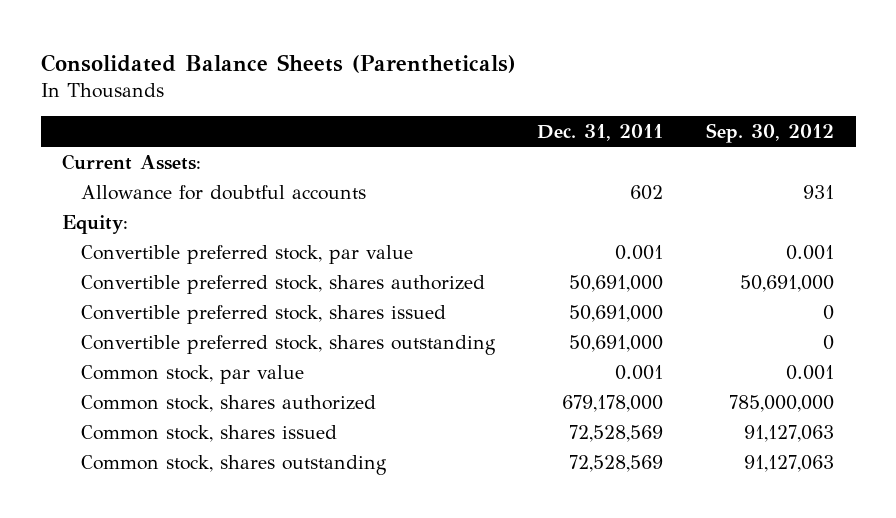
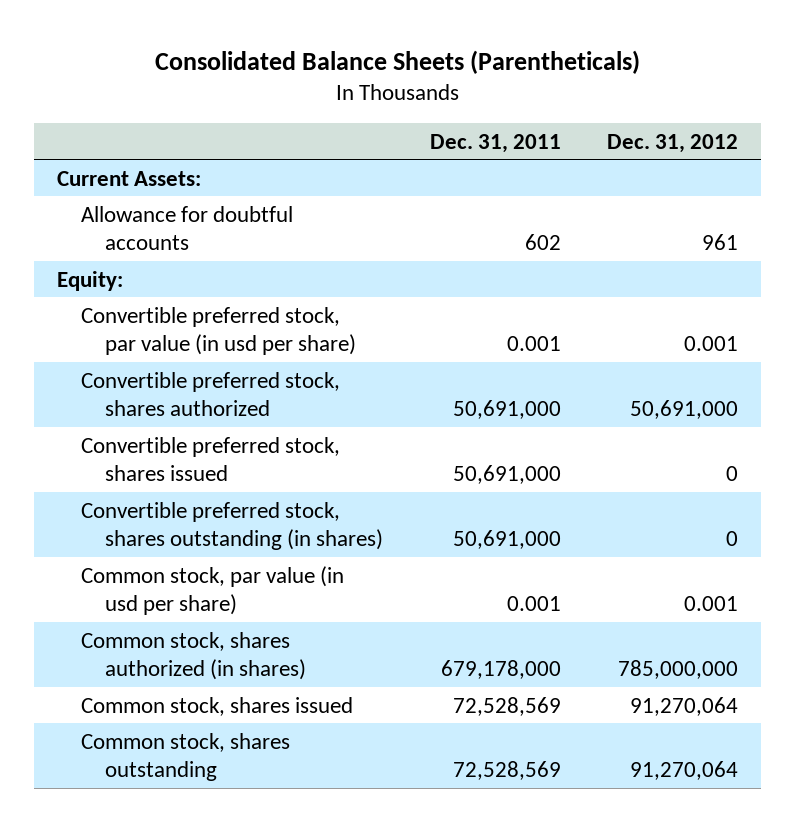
[706,123,835,144] Sep. 30, 2012 -> none
none -> [606,133,738,153] Dec. 31, 2012
[80,244,413,264] Convertible preferred stock, par value -> [81,306,357,356] Convertible preferred stock, par value (in usd per share)
[80,334,496,355] Convertible preferred stock, shares outstanding -> [81,501,384,551] Convertible preferred stock, shares outstanding (in shares)
[80,364,304,384] Common stock, par value -> [81,565,345,616] Common stock, par value (in usd per share)
[80,394,376,412] Common stock, shares authorized -> [81,631,307,681] Common stock, shares authorized (in shares)

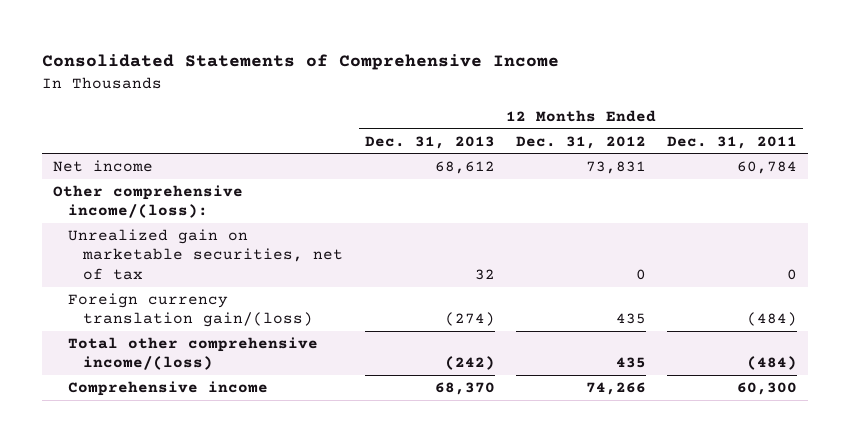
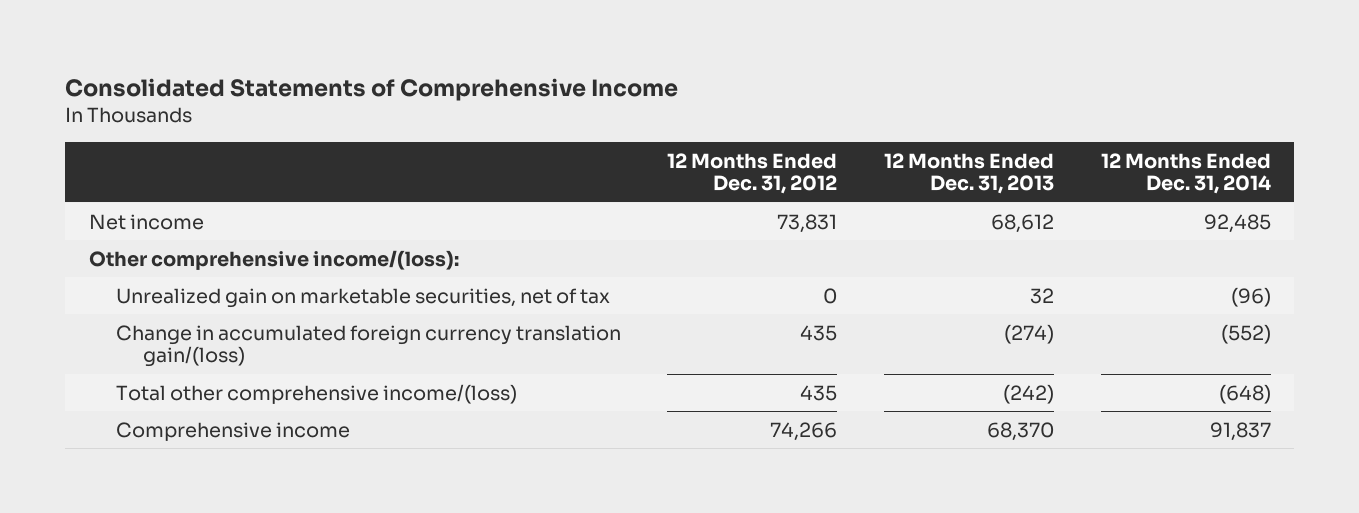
[667,135,798,149] Dec. 31, 2011 -> none
none -> [1100,152,1271,195] 12 Months Ended Dec. 31, 2014
[67,293,314,328] Foreign currency translation gain/(loss) -> [115,324,621,368] Change in accumulated foreign currency translation gain/(loss)

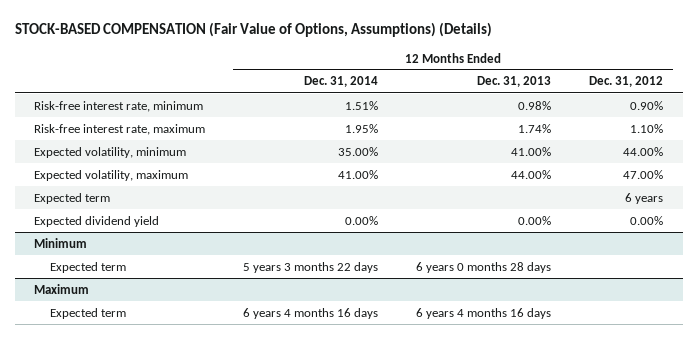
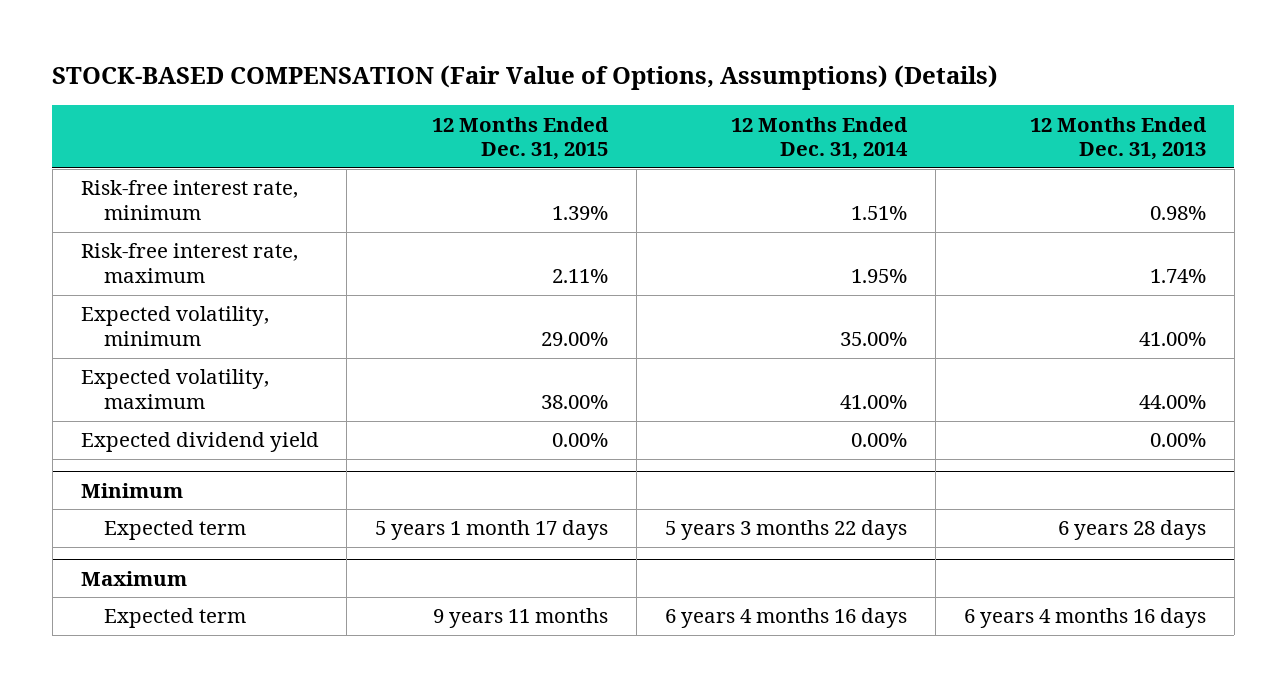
[589,76,664,88] Dec. 31, 2012 -> none
none -> [432,116,610,161] 12 Months Ended Dec. 31, 2015
[33,192,110,204] Expected term -> none
[416,261,552,273] 6 years 0 months 28 days -> [1057,520,1206,541] 6 years 28 days

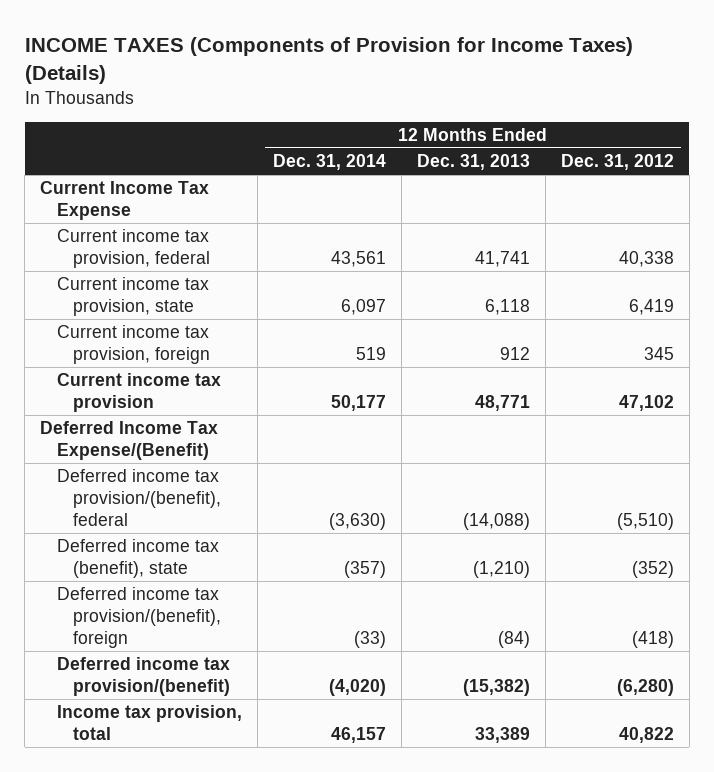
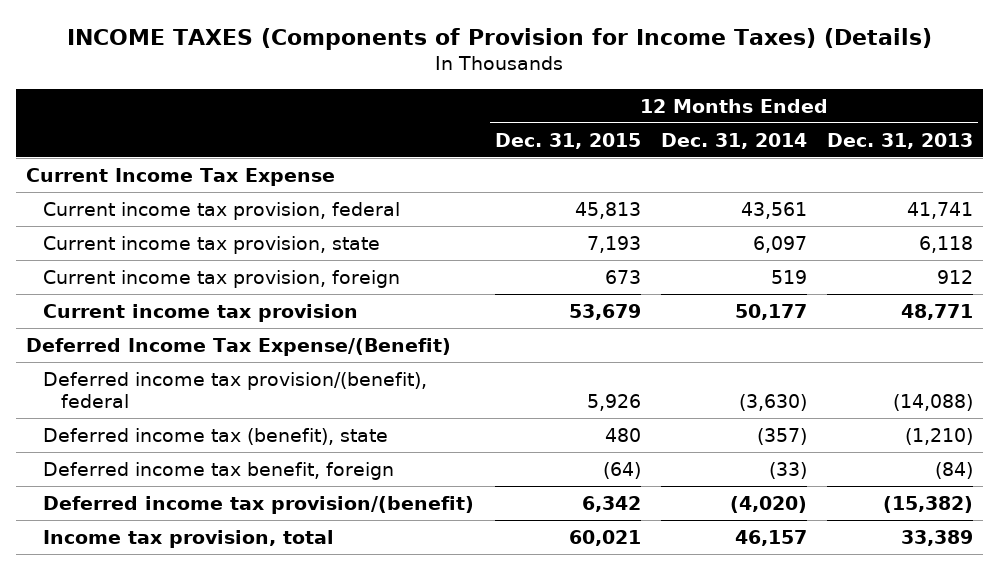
[560,154,674,171] Dec. 31, 2012 -> none
none -> [494,132,641,149] Dec. 31, 2015
[56,587,222,649] Deferred income tax provision/(benefit), foreign -> [43,461,395,480] Deferred income tax benefit, foreign

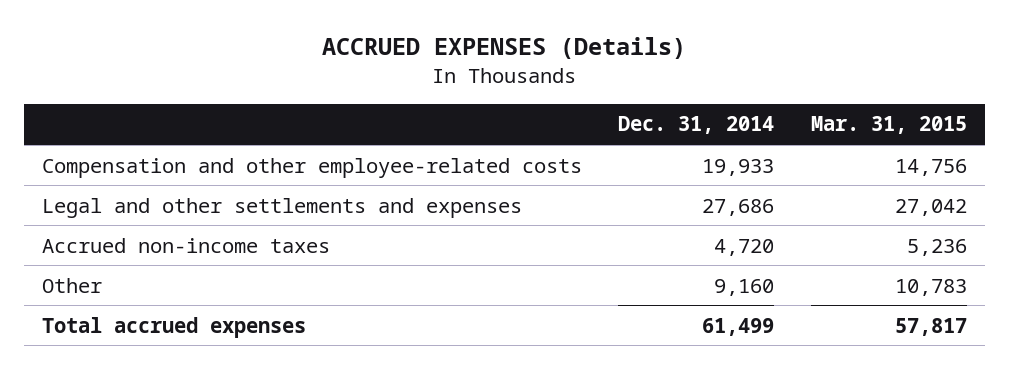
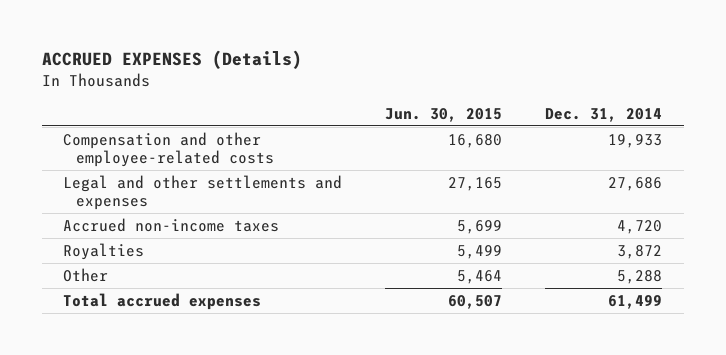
[811,116,968,135] Mar. 31, 2015 -> none
none -> [385,107,503,122] Jun. 30, 2015
none -> [63,242,145,260] Royalties
[714,278,775,296] 9,160 -> [617,269,663,284] 5,288

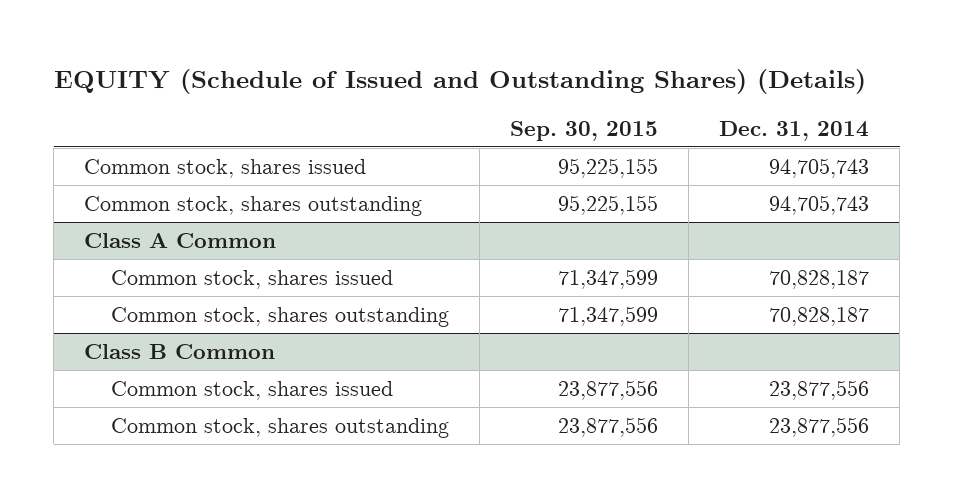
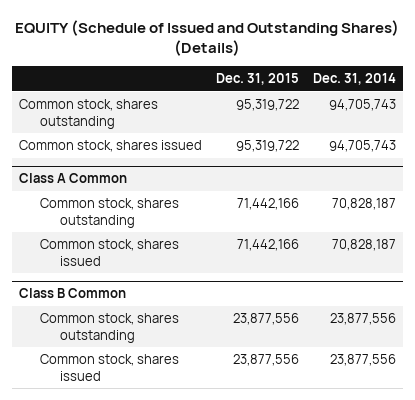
[510,120,659,141] Sep. 30, 2015 -> none
none -> [215,73,299,86] Dec. 31, 2015
[84,159,367,179] Common stock, shares issued -> [19,140,203,153] Common stock, shares issued
[111,270,394,290] Common stock, shares issued -> [39,239,179,266] Common stock, shares issued
[111,381,394,401] Common stock, shares issued -> [39,354,179,381] Common stock, shares issued

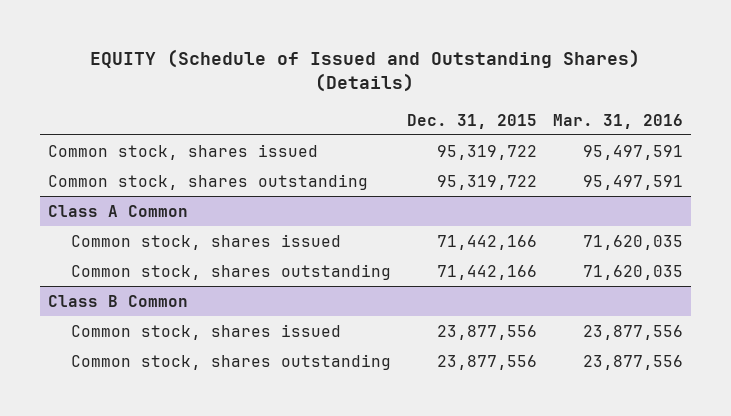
[312,73,396,86] Dec. 31, 2014 -> none
none -> [552,113,683,129] Mar. 31, 2016
[19,99,159,129] Common stock, shares outstanding -> [48,173,369,190] Common stock, shares outstanding
[39,198,179,228] Common stock, shares outstanding -> [70,263,391,280] Common stock, shares outstanding
[39,313,179,343] Common stock, shares outstanding -> [70,353,391,370] Common stock, shares outstanding

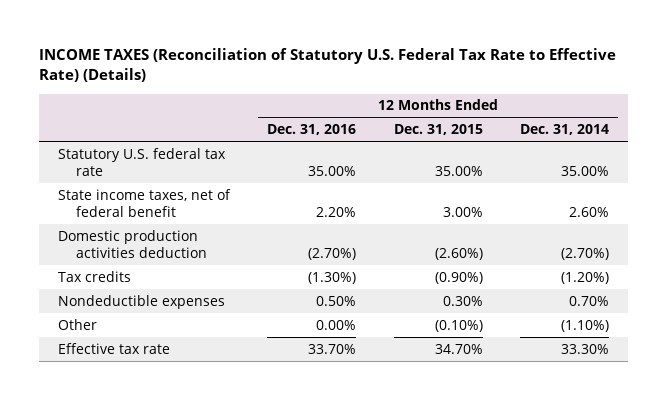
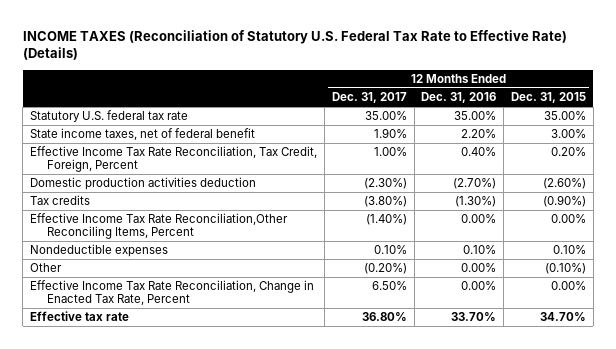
[520,124,610,136] Dec. 31, 2014 -> none
none -> [331,92,407,104] Dec. 31, 2017
none -> [30,146,318,173] Effective Income Tax Rate Reconciliation, Tax Credit, Foreign, Percent
none -> [30,213,289,240] Effective Income Tax Rate Reconciliation,Other Reconciling Items, Percent
[316,295,357,306] 0.50% -> [463,245,497,255] 0.10%
[442,295,483,306] 0.30% -> [552,245,586,255] 0.10%
none -> [30,280,315,306] Effective Income Tax Rate Reconciliation, Change in Enacted Tax Rate, Percent

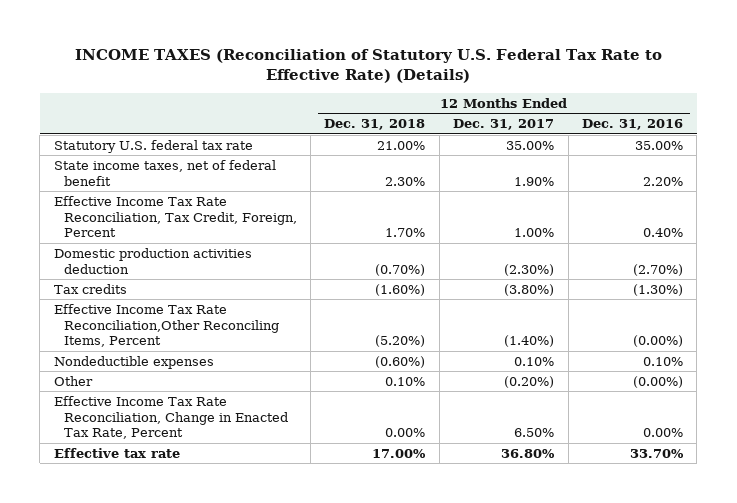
[510,92,586,104] Dec. 31, 2015 -> none
none -> [324,119,426,131] Dec. 31, 2018
[461,214,497,224] 0.00% -> [632,335,683,348] (0.00%)
[461,263,497,273] 0.00% -> [632,375,683,388] (0.00%)

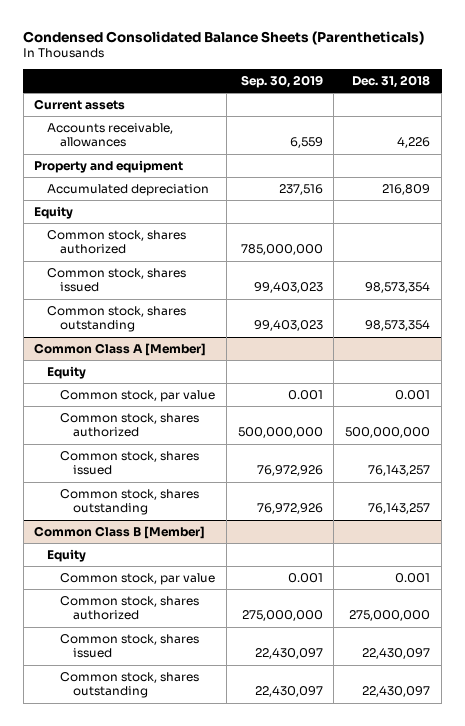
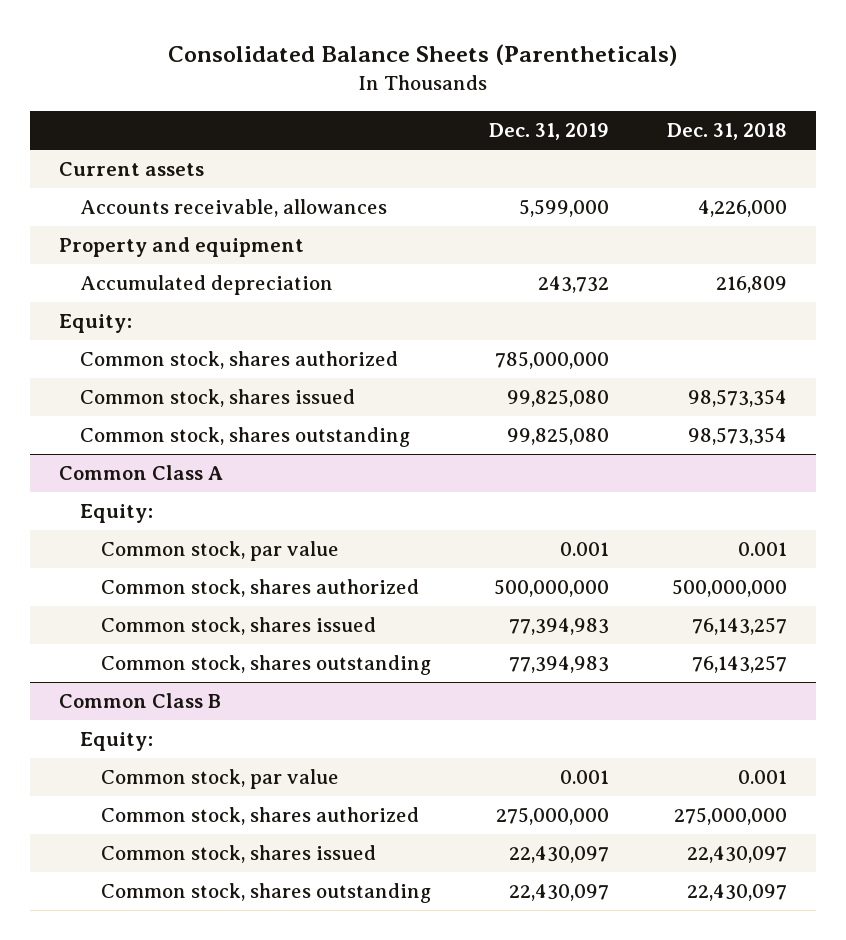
[23,30,425,45] Condensed Consolidated Balance Sheets (Parentheticals) -> [168,44,678,67] Consolidated Balance Sheets (Parentheticals)
[240,75,323,89] Sep. 30, 2019 -> none
none -> [488,122,609,140] Dec. 31, 2019
[397,137,431,149] 4,226 -> [698,200,788,218] 4,226,000
[34,205,74,219] Equity -> [59,314,133,334] Equity:
[34,342,207,356] Common Class A [Member] -> [59,465,224,481] Common Class A
[47,365,87,379] Equity -> [80,504,154,524] Equity:
[34,525,206,539] Common Class B [Member] -> [59,693,222,709] Common Class B
[47,548,87,562] Equity -> [80,732,154,752] Equity:

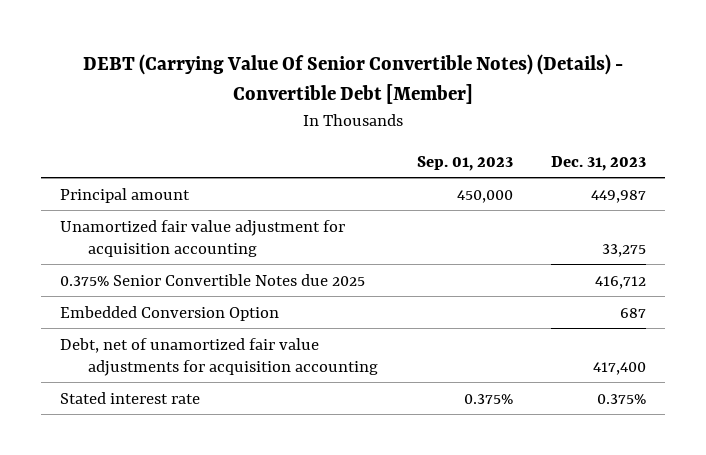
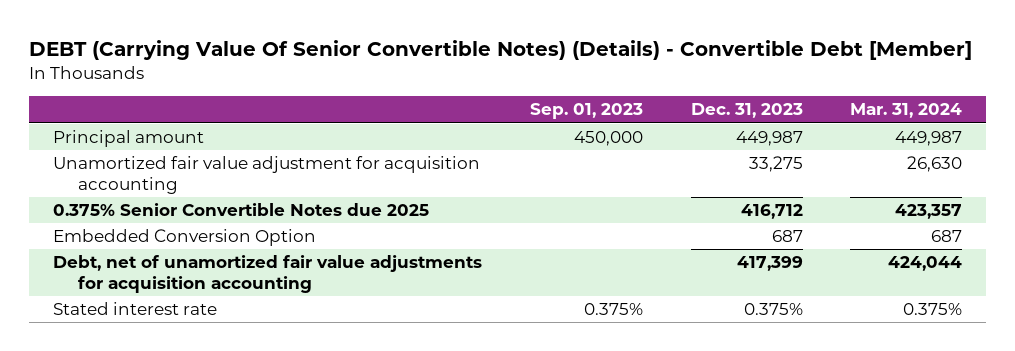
none -> [850,103,963,119] Mar. 31, 2024
[592,361,646,375] 417,400 -> [736,256,803,272] 417,399

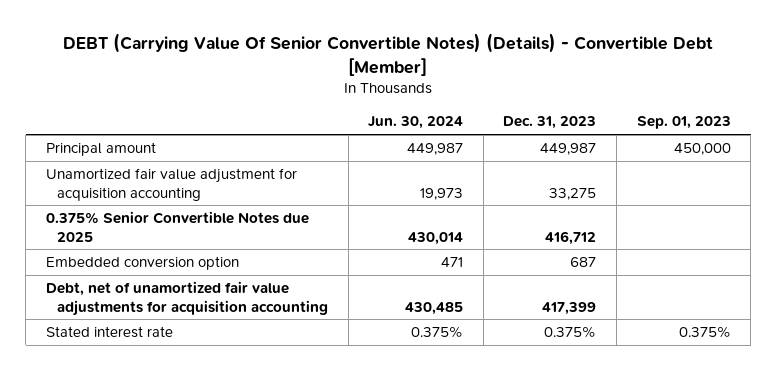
[850,103,963,119] Mar. 31, 2024 -> none
none -> [368,116,464,130] Jun. 30, 2024
[52,229,316,247] Embedded Conversion Option -> [45,255,239,270] Embedded conversion option

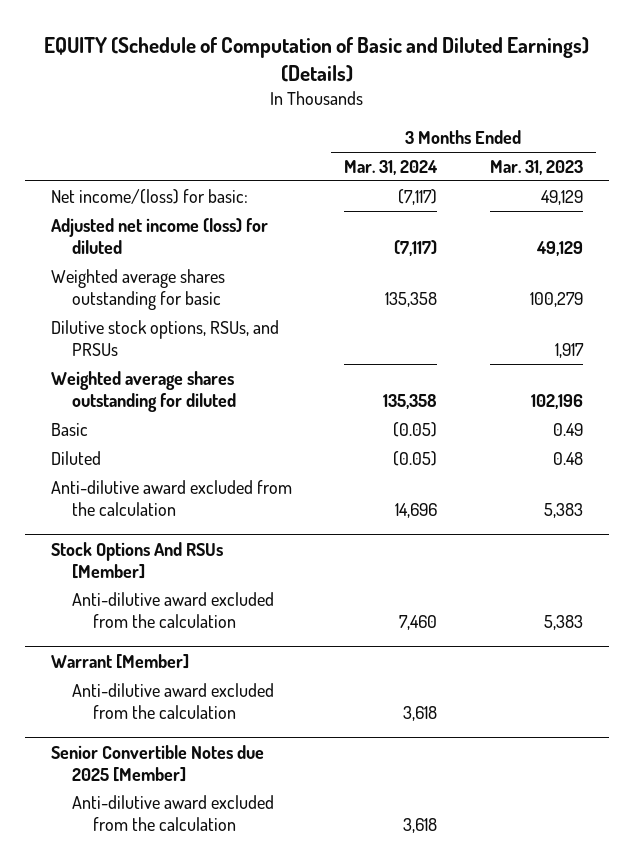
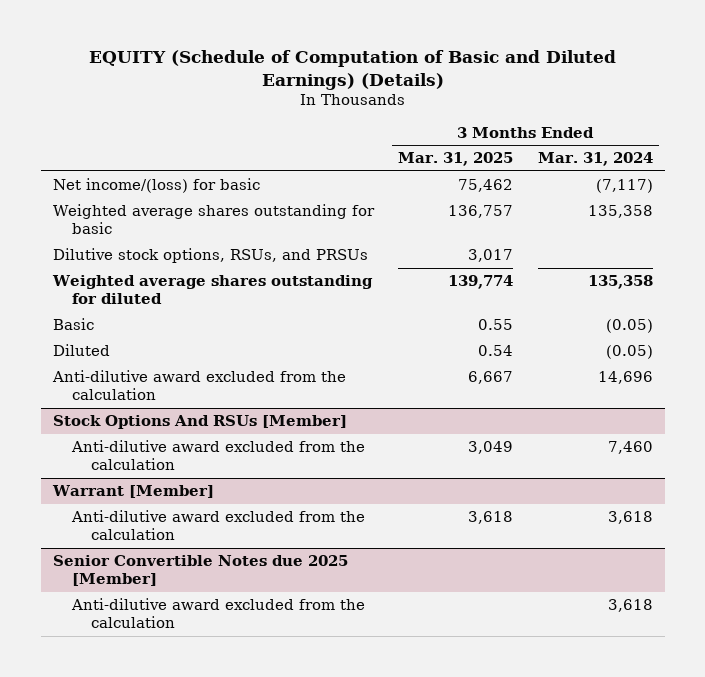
[489,160,583,176] Mar. 31, 2023 -> none
none -> [398,152,514,167] Mar. 31, 2025
[50,217,268,254] Adjusted net income (loss) for diluted -> none
[50,188,248,204] Net income/(loss) for basic: -> [52,178,260,194] Net income/(loss) for basic

